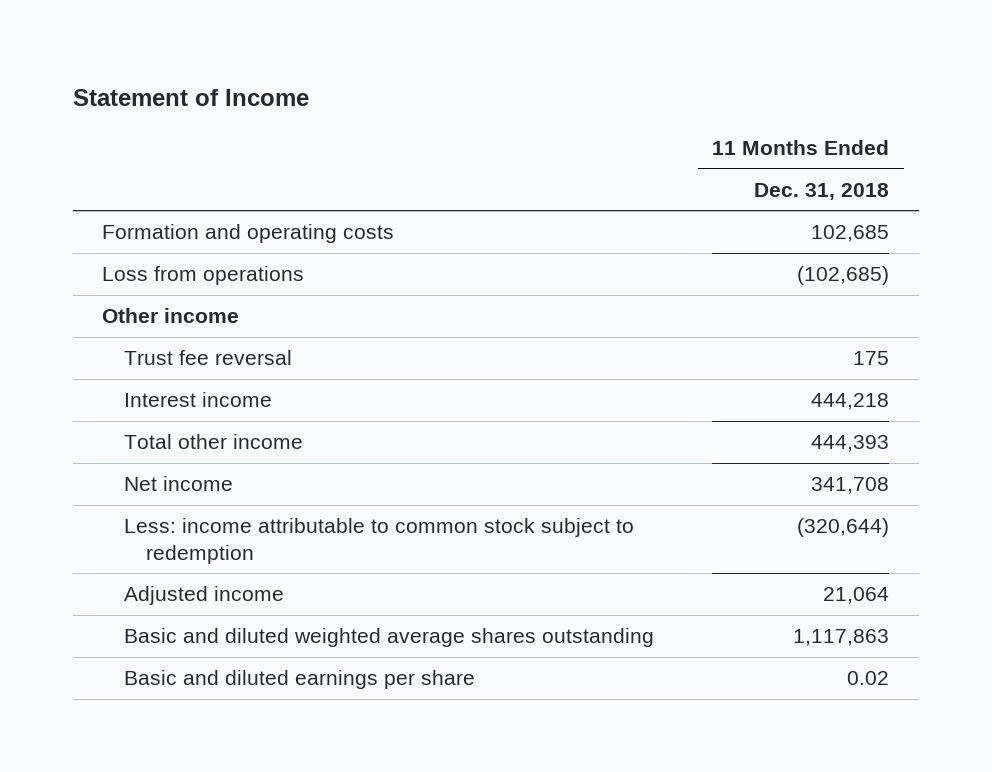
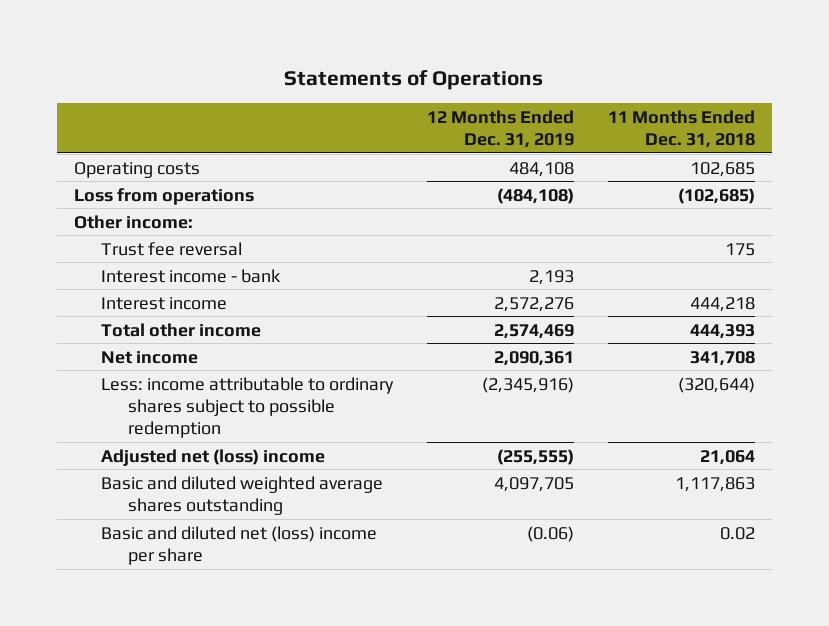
[73,88,310,106] Statement of Income -> [284,70,544,91] Statements of Operations
none -> [426,109,574,149] 12 Months Ended Dec. 31, 2019
[102,224,395,244] Formation and operating costs -> [73,161,200,178] Operating costs
[102,308,240,324] Other income -> [73,214,193,229] Other income:
none -> [100,268,281,283] Interest income - bank
[124,518,635,564] Less: income attributable to common stock subject to redemption -> [100,376,394,439] Less: income attributable to ordinary shares subject to possible redemption
[124,586,285,606] Adjusted income -> [100,448,325,466] Adjusted net (loss) income
[124,670,476,690] Basic and diluted earnings per share -> [100,525,377,565] Basic and diluted net (loss) income per share

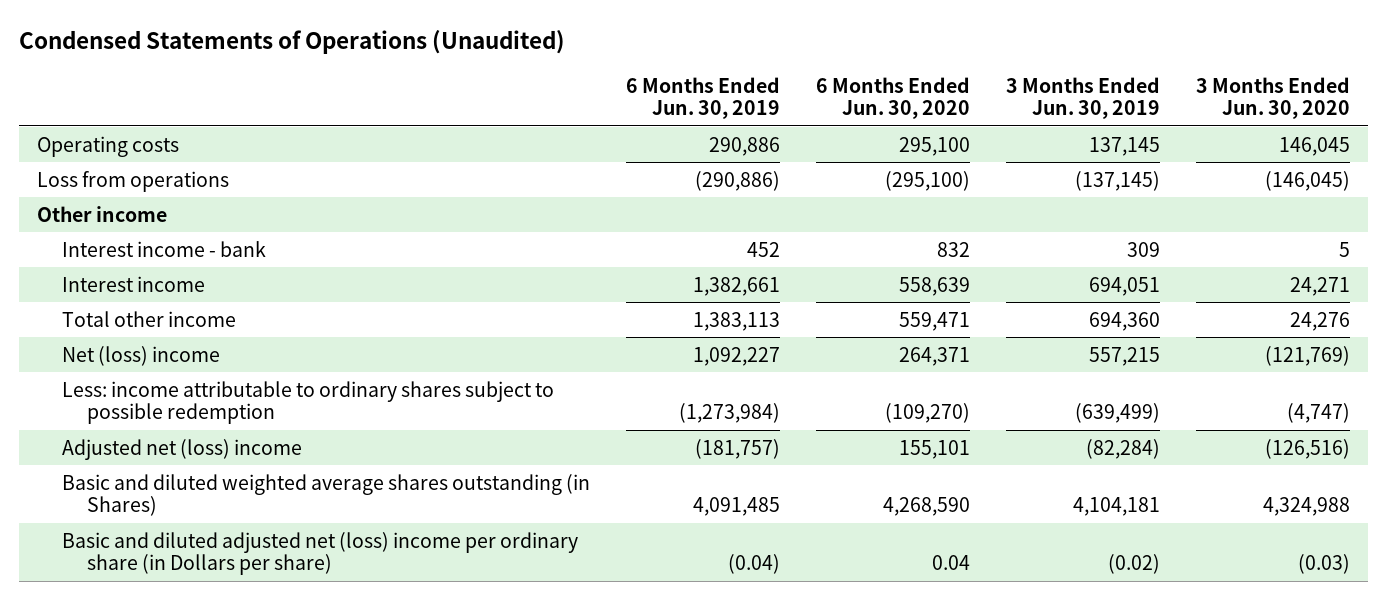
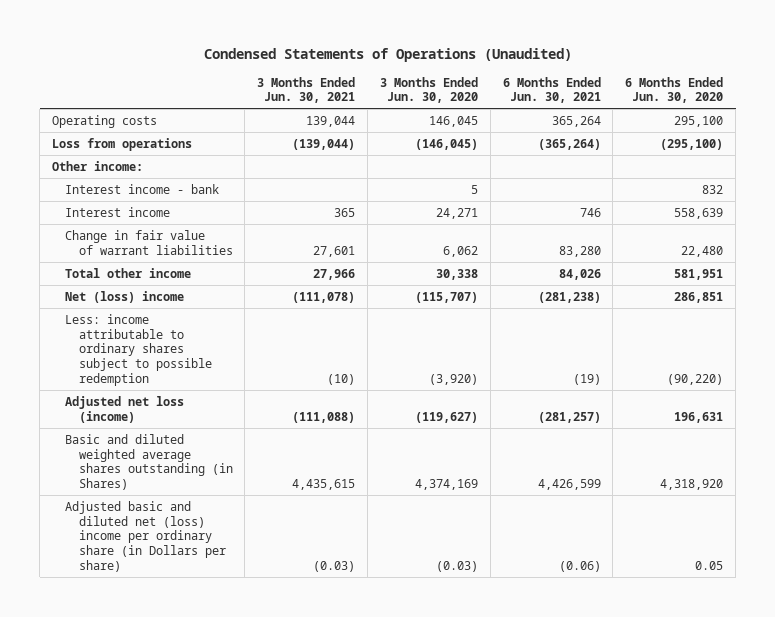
[626,76,781,120] 6 Months Ended Jun. 30, 2019 -> none
[1006,76,1161,120] 3 Months Ended Jun. 30, 2019 -> none
none -> [257,76,356,104] 3 Months Ended Jun. 30, 2021
none -> [502,76,601,104] 6 Months Ended Jun. 30, 2021
[36,205,167,222] Other income -> [52,160,144,171] Other income:
none -> [65,229,233,255] Change in fair value of warrant liabilities
[899,311,971,331] 559,471 -> [674,268,724,280] 581,951
[1290,311,1351,331] 24,276 -> [435,268,478,280] 30,338
[899,346,971,366] 264,371 -> [674,291,724,303] 286,851
[1265,345,1351,366] (121,769) -> [414,291,478,303] (115,707)
[885,403,971,424] (109,270) -> [667,373,724,385] (90,220)
[1287,403,1351,424] (4,747) -> [428,373,478,385] (3,920)
[61,438,302,460] Adjusted net (loss) income -> [65,395,185,423] Adjusted net loss (income)
[899,439,971,459] 155,101 -> [674,411,724,423] 196,631
[1265,438,1351,459] (126,516) -> [414,411,478,423] (119,627)
[883,497,971,517] 4,268,590 -> [660,478,724,490] 4,318,920
[1263,497,1351,517] 4,324,988 -> [414,478,478,490] 4,374,169
[61,531,578,576] Basic and diluted adjusted net (loss) income per ordinary share (in Dollars per share) -> [65,500,226,572] Adjusted basic and diluted net (loss) income per ordinary share (in Dollars per share)
[932,555,971,571] 0.04 -> [695,560,724,570] 0.05

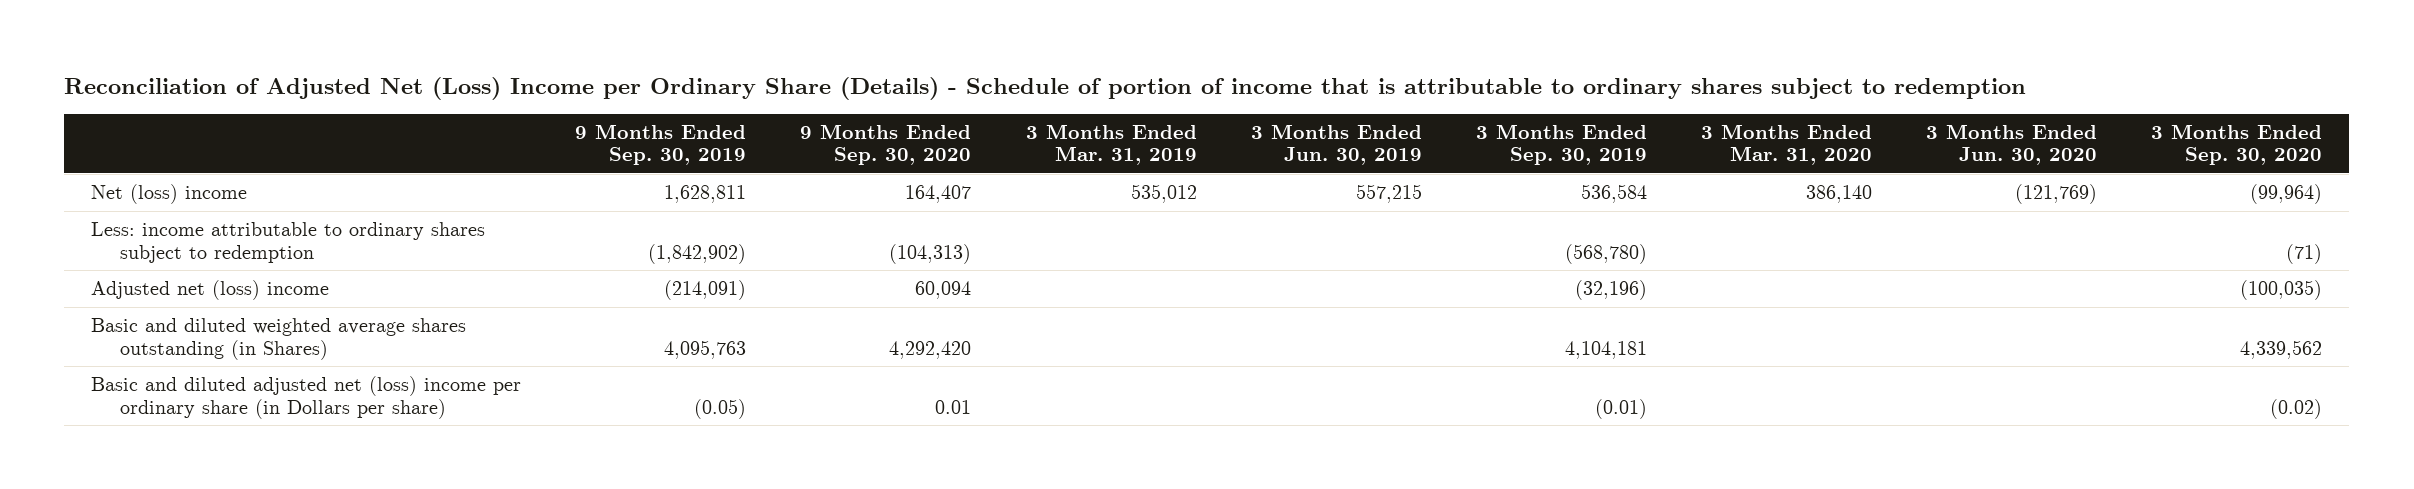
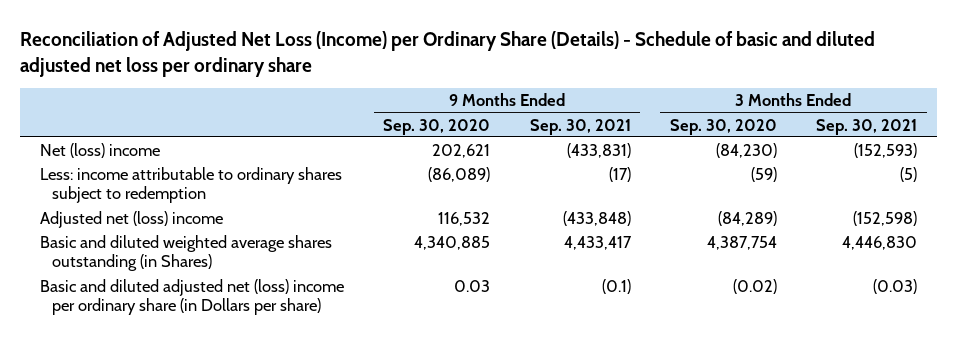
[64,77,2027,101] Reconciliation of Adjusted Net (Loss) Income per Ordinary Share (Details) - Schedule of portion of income that is attributable to ordinary shares subject to redemption -> [20,31,876,77] Reconciliation of Adjusted Net Loss (Income) per Ordinary Share (Details) - Schedule of basic and diluted adjusted net loss per ordinary share
[575,123,747,166] 9 Months Ended Sep. 30, 2019 -> none
[1025,123,1197,166] 3 Months Ended Mar. 31, 2019 -> none
[1250,123,1422,166] 3 Months Ended Jun. 30, 2019 -> none
[1475,123,1647,166] 3 Months Ended Sep. 30, 2019 -> none
[1701,123,1873,166] 3 Months Ended Mar. 31, 2020 -> none
[1926,123,2098,166] 3 Months Ended Jun. 30, 2020 -> none
none -> [529,118,631,135] Sep. 30, 2021
none -> [816,118,918,135] Sep. 30, 2021
[905,185,972,204] 164,407 -> [432,143,491,158] 202,621
[2250,184,2323,205] (99,964) -> [715,142,777,158] (84,230)
[889,243,972,264] (104,313) -> [428,166,491,182] (86,089)
[2286,243,2323,264] (71) -> [750,166,777,182] (59)
[915,281,972,300] 60,094 -> [438,211,491,226] 116,532
[2240,280,2323,301] (100,035) -> [717,210,777,226] (84,289)
[889,340,972,359] 4,292,420 -> [414,235,491,250] 4,340,885
[2240,339,2323,359] 4,339,562 -> [706,235,777,250] 4,387,754
[935,399,972,414] 0.01 -> [454,279,491,292] 0.03

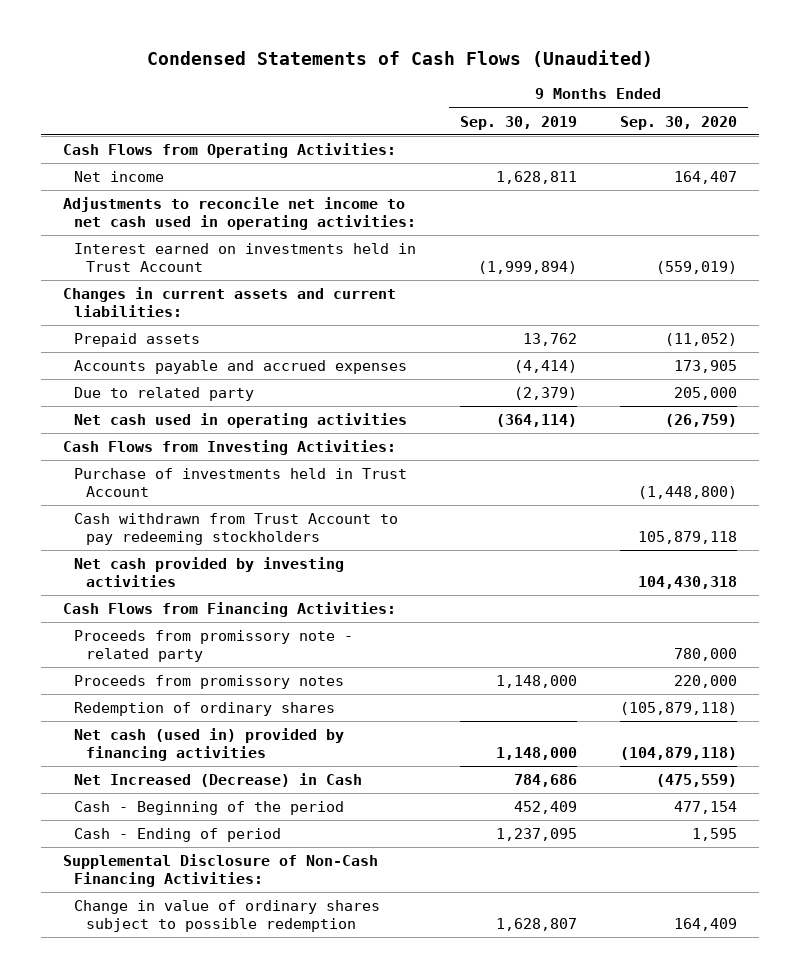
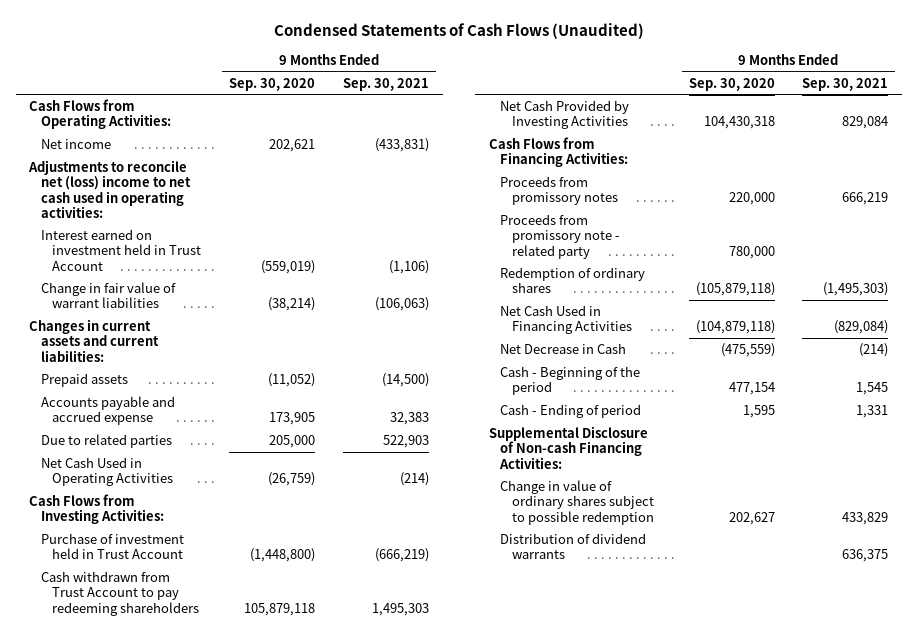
[459,115,577,130] Sep. 30, 2019 -> none
none -> [342,77,429,91] Sep. 30, 2021
[673,171,737,185] 164,407 -> [268,139,315,153] 202,621
[63,197,417,231] Adjustments to reconcile net income to net cash used in operating activities: -> [28,160,191,219] Adjustments to reconcile net (loss) income to net cash used in operating activities:
[74,243,417,273] Interest earned on investments held in Trust Account -> [40,229,201,271] Interest earned on investment held in Trust Account
none -> [40,282,176,309] Change in fair value of warrant liabilities
[74,360,408,375] Accounts payable and accrued expenses -> [40,396,175,426] Accounts payable and accrued expense
[74,387,255,402] Due to related party -> [40,434,172,449] Due to related parties
[74,413,408,429] Net cash used in operating activities -> [40,457,173,487] Net Cash Used in Operating Activities
[74,468,408,498] Purchase of investments held in Trust Account -> [40,533,184,560] Purchase of investment held in Trust Account
[74,513,399,546] Cash withdrawn from Trust Account to pay redeeming stockholders -> [40,571,199,616] Cash withdrawn from Trust Account to pay redeeming shareholders
[74,557,345,588] Net cash provided by investing activities -> [500,100,630,130] Net Cash Provided by Investing Activities
[74,630,354,663] Proceeds from promissory note - related party -> [500,214,620,259] Proceeds from promissory note - related party
[74,728,345,762] Net cash (used in) provided by financing activities -> [500,305,632,335] Net Cash Used in Financing Activities
[74,773,363,788] Net Increased (Decrease) in Cash -> [500,343,627,355] Net Decrease in Cash
[63,854,379,888] Supplemental Disclosure of Non-Cash Financing Activities: -> [489,426,649,469] Supplemental Disclosure of Non-cash Financing Activities:
[673,918,737,932] 164,409 -> [728,511,775,525] 202,627
none -> [500,533,647,560] Distribution of dividend warrants

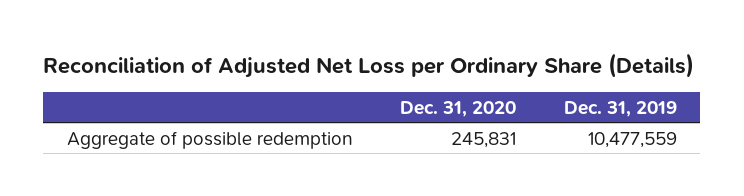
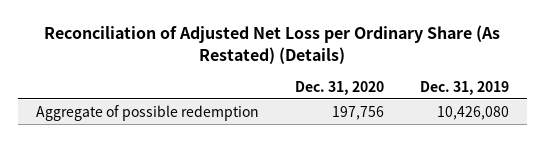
[43,53,695,79] Reconciliation of Adjusted Net Loss per Ordinary Share (Details) -> [44,25,501,64] Reconciliation of Adjusted Net Loss per Ordinary Share (As Restated) (Details)
[451,131,517,148] 245,831 -> [331,106,384,121] 197,756
[587,131,677,148] 10,477,559 -> [436,106,509,121] 10,426,080

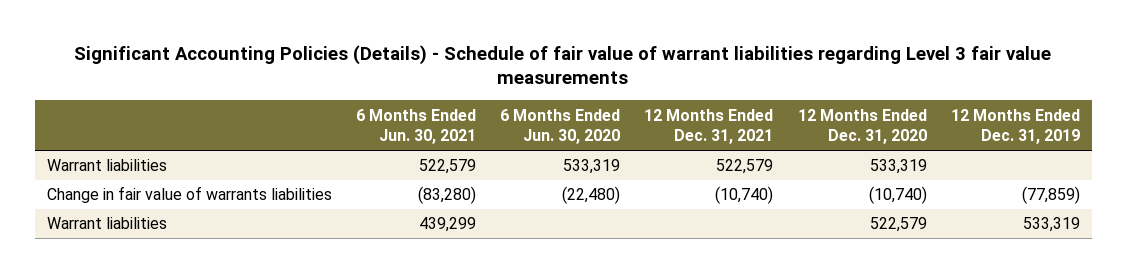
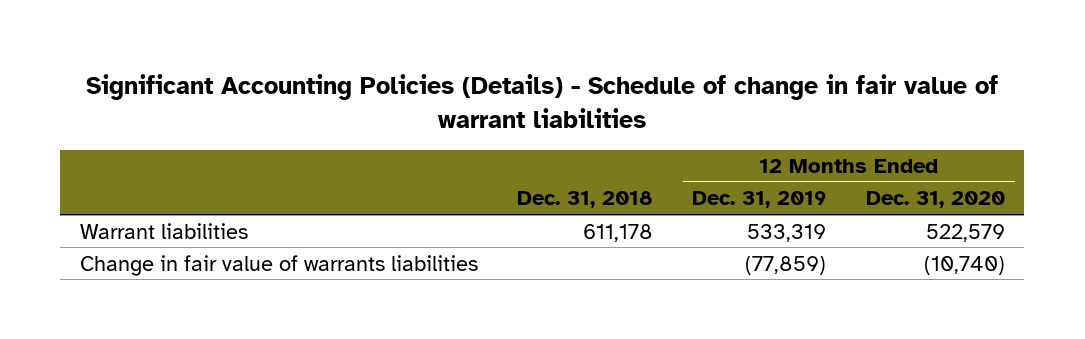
[74,44,1052,85] Significant Accounting Policies (Details) - Schedule of fair value of warrant liabilities regarding Level 3 fair value measurements -> [86,74,999,128] Significant Accounting Policies (Details) - Schedule of change in fair value of warrant liabilities
[356,108,477,145] 6 Months Ended Jun. 30, 2021 -> none
[500,108,621,145] 6 Months Ended Jun. 30, 2020 -> none
[644,108,774,145] 12 Months Ended Dec. 31, 2021 -> none
none -> [517,191,654,209] Dec. 31, 2018
[46,159,167,172] Warrant liabilities -> none
[46,186,332,204] Change in fair value of warrants liabilities -> [80,254,479,276] Change in fair value of warrants liabilities

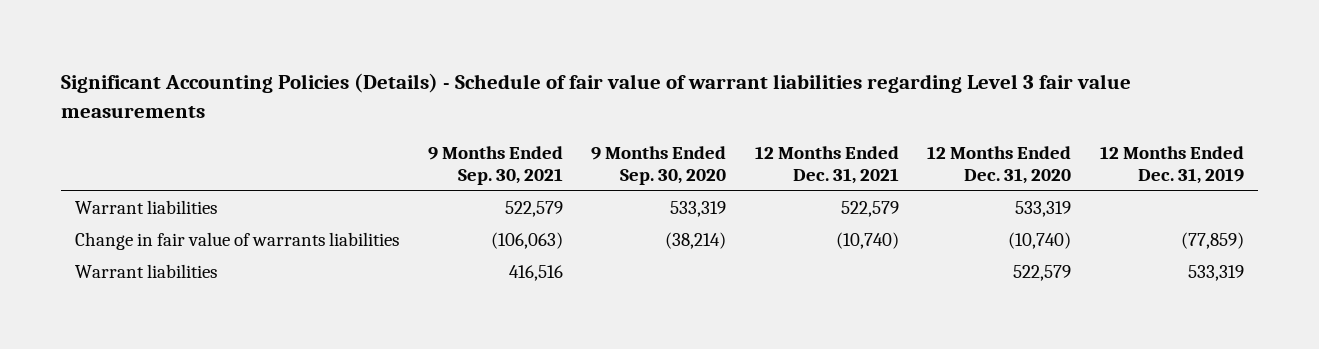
[86,74,999,128] Significant Accounting Policies (Details) - Schedule of change in fair value of warrant liabilities -> [60,73,1131,119] Significant Accounting Policies (Details) - Schedule of fair value of warrant liabilities regarding Level 3 fair value measurements
[517,191,654,209] Dec. 31, 2018 -> none
none -> [427,145,563,186] 9 Months Ended Sep. 30, 2021
none -> [591,145,727,186] 9 Months Ended Sep. 30, 2020
none -> [754,145,899,185] 12 Months Ended Dec. 31, 2021
none -> [75,200,218,215] Warrant liabilities
[80,222,249,239] Warrant liabilities -> [75,264,218,279] Warrant liabilities

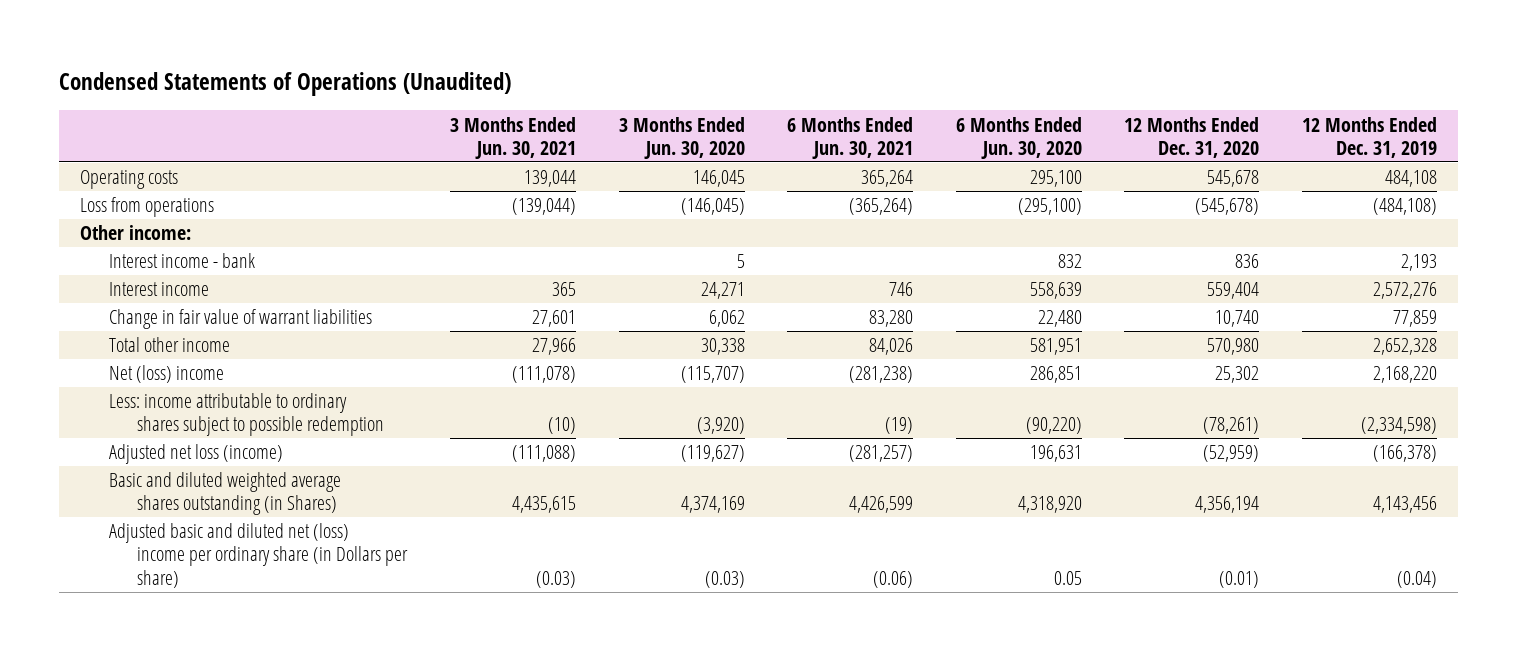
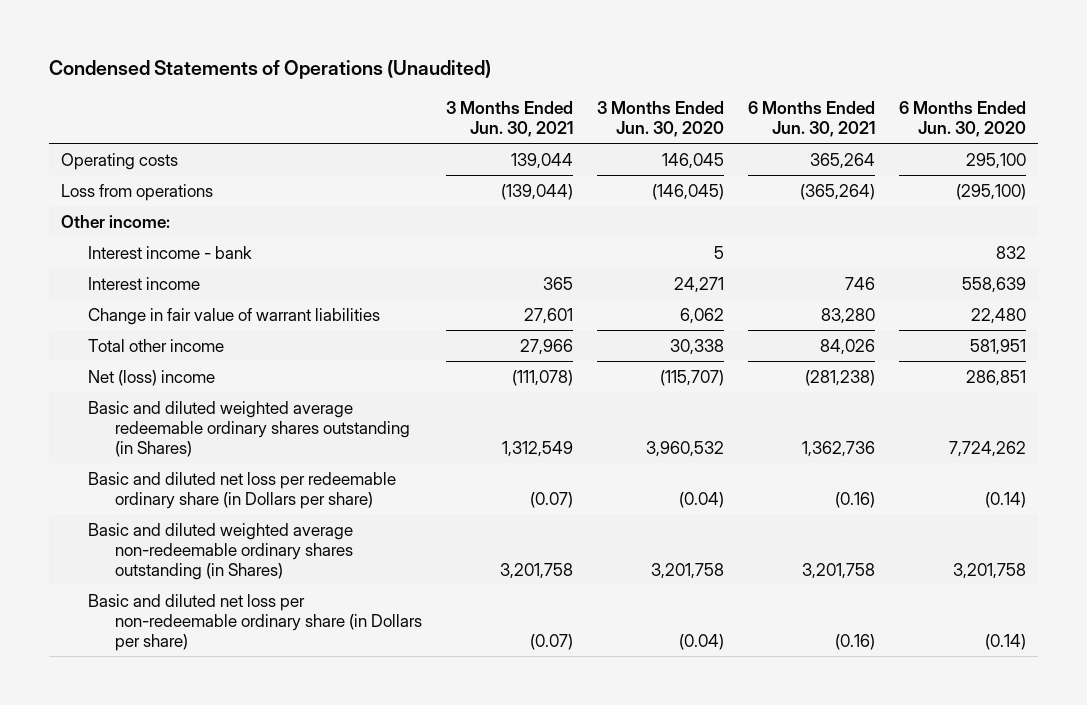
[1124,116,1260,158] 12 Months Ended Dec. 31, 2020 -> none
[1302,116,1438,158] 12 Months Ended Dec. 31, 2019 -> none
[108,393,385,437] Less: income attributable to ordinary shares subject to possible redemption -> none
[108,444,283,465] Adjusted net loss (income) -> none
[108,472,341,516] Basic and diluted weighted average shares outstanding (in Shares) -> [87,400,410,457] Basic and diluted weighted average redeemable ordinary shares outstanding (in Shares)
[512,496,577,514] 4,435,615 -> [501,440,573,457] 1,312,549
[680,496,745,514] 4,374,169 -> [645,440,724,457] 3,960,532
[849,496,914,514] 4,426,599 -> [801,440,875,457] 1,362,736
[1017,496,1082,514] 4,318,920 -> [949,440,1027,457] 7,724,262
[108,523,409,588] Adjusted basic and diluted net (loss) income per ordinary share (in Dollars per share) -> [87,471,396,509] Basic and diluted net loss per redeemable ordinary share (in Dollars per share)
[536,570,577,588] (0.03) -> [529,491,573,508] (0.07)
[704,570,745,588] (0.03) -> [678,491,724,508] (0.04)
[873,570,914,588] (0.06) -> [834,491,875,508] (0.16)
[1053,570,1082,585] 0.05 -> [985,491,1027,508] (0.14)
none -> [87,522,353,580] Basic and diluted weighted average non-redeemable ordinary shares outstanding (in Shares)
none -> [87,593,422,651] Basic and diluted net loss per non-redeemable ordinary share (in Dollars per share)

